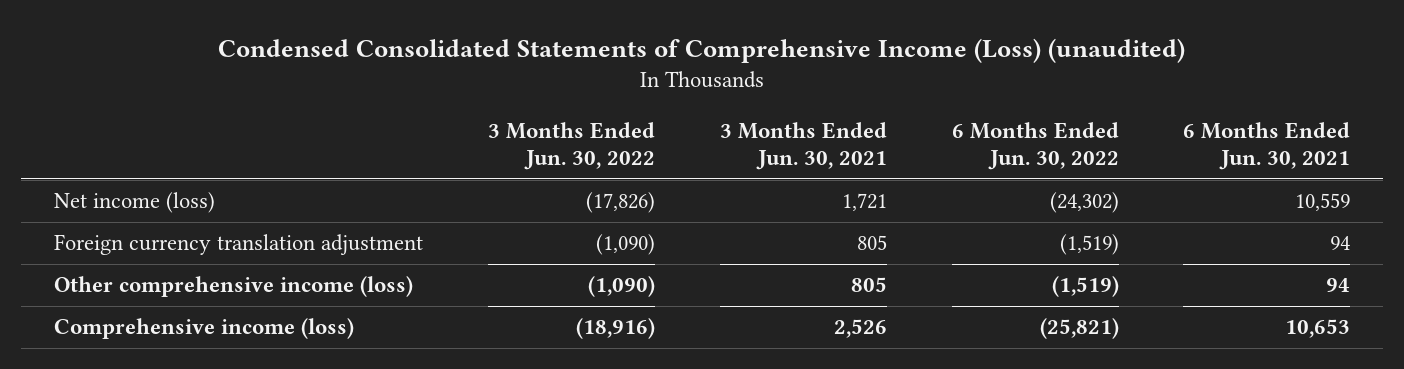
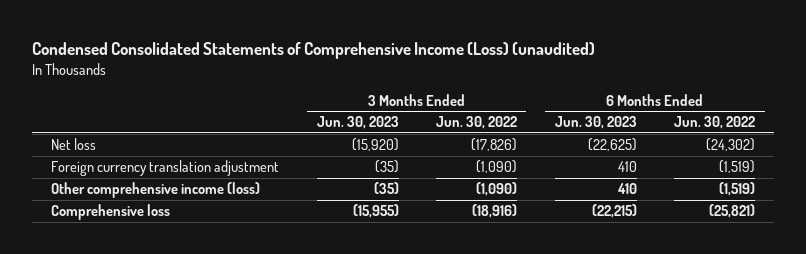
[719,122,887,171] 3 Months Ended Jun. 30, 2021 -> none
[1183,122,1351,171] 6 Months Ended Jun. 30, 2021 -> none
none -> [316,116,399,130] Jun. 30, 2023
none -> [554,116,637,130] Jun. 30, 2023
[53,192,215,214] Net income (loss) -> [51,138,97,151] Net loss
[53,318,354,340] Comprehensive income (loss) -> [51,204,171,221] Comprehensive loss

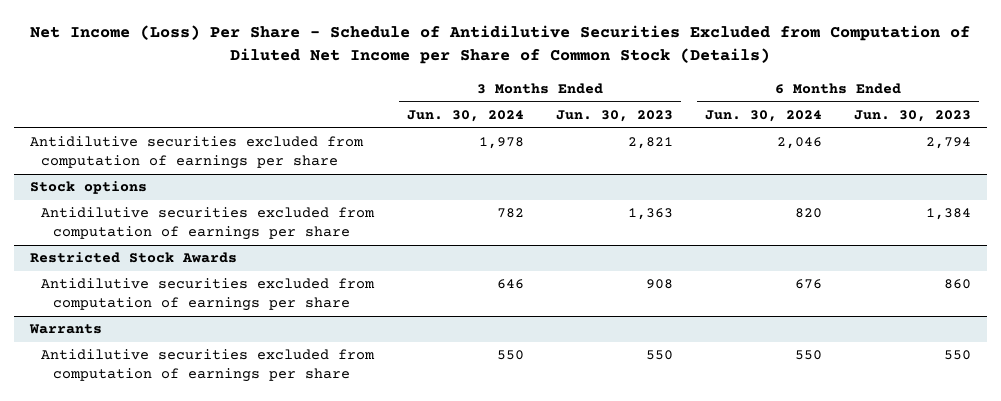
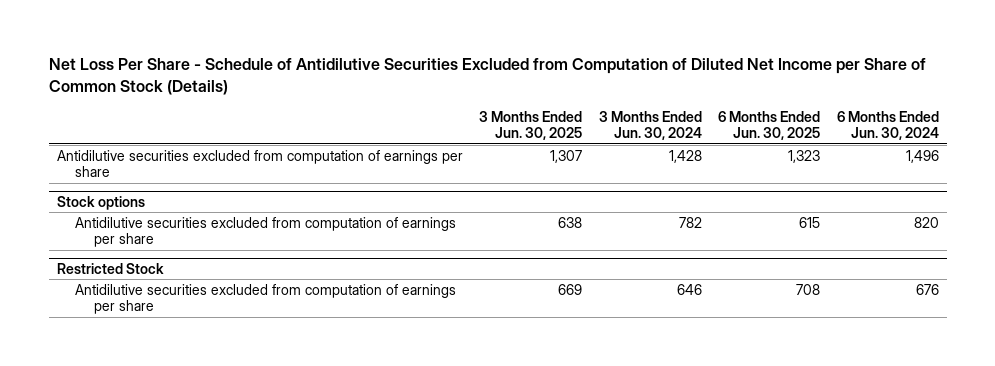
[30,24,971,65] Net Income (Loss) Per Share - Schedule of Antidilutive Securities Excluded from Computation of Diluted Net Income per Share of Common Stock (Details) -> [48,58,926,96] Net Loss Per Share - Schedule of Antidilutive Securities Excluded from Computation of Diluted Net Income per Share of Common Stock (Details)
[555,109,673,122] Jun. 30, 2023 -> none
[853,109,971,122] Jun. 30, 2023 -> none
none -> [479,110,583,141] 3 Months Ended Jun. 30, 2025
none -> [718,110,821,141] 6 Months Ended Jun. 30, 2025
[478,137,524,150] 1,978 -> [668,149,702,163] 1,428
[776,137,822,150] 2,046 -> [905,149,939,163] 1,496
[29,252,237,264] Restricted Stock Awards -> [56,262,164,274] Restricted Stock
[28,324,102,335] Warrants -> none
[41,349,376,383] Antidilutive securities excluded from computation of earnings per share -> none

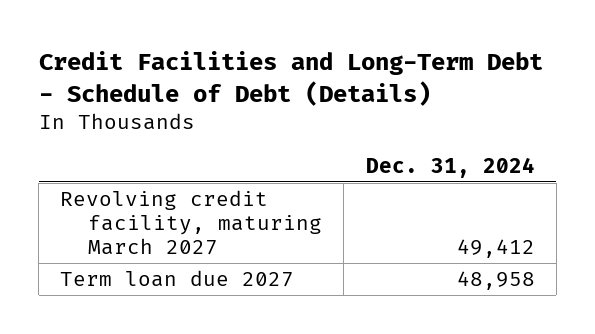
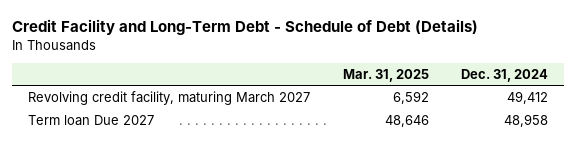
[38,51,543,106] Credit Facilities and Long-Term Debt - Schedule of Debt (Details) -> [12,19,479,36] Credit Facility and Long-Term Debt - Schedule of Debt (Details)
none -> [342,68,429,82] Mar. 31, 2025
[60,270,295,288] Term loan due 2027 -> [28,115,155,127] Term loan Due 2027

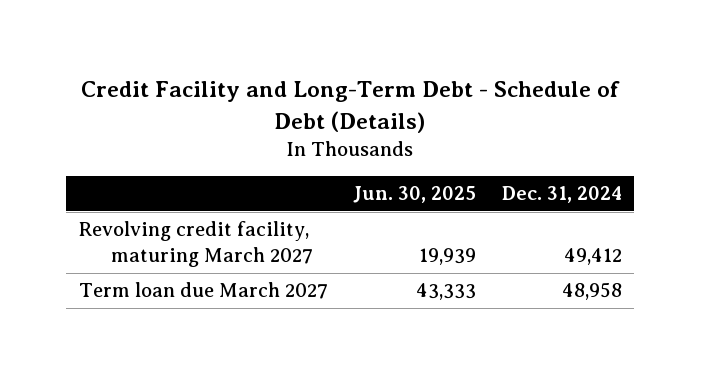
[342,68,429,82] Mar. 31, 2025 -> none
none -> [353,186,477,204] Jun. 30, 2025
[28,115,155,127] Term loan Due 2027 -> [78,282,328,300] Term loan due March 2027

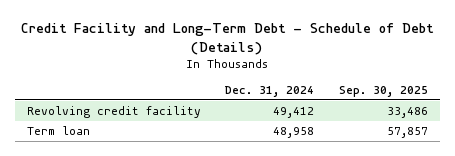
[353,186,477,204] Jun. 30, 2025 -> none
none -> [338,86,428,98] Sep. 30, 2025
[78,221,313,268] Revolving credit facility, maturing March 2027 -> [26,105,201,118] Revolving credit facility
[78,282,328,300] Term loan due March 2027 -> [26,125,90,135] Term loan

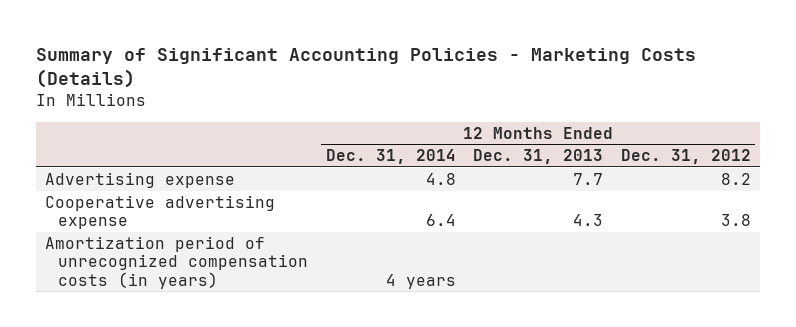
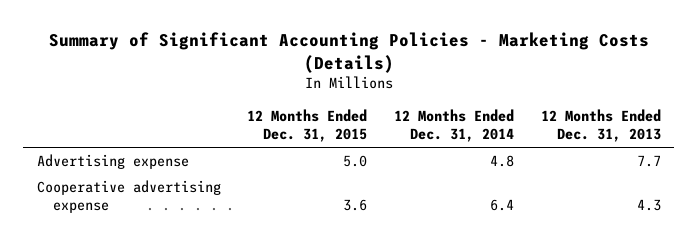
[621,149,752,165] Dec. 31, 2012 -> none
none -> [247,109,368,143] 12 Months Ended Dec. 31, 2015
[45,235,309,289] Amortization period of unrecognized compensation costs (in years) -> none

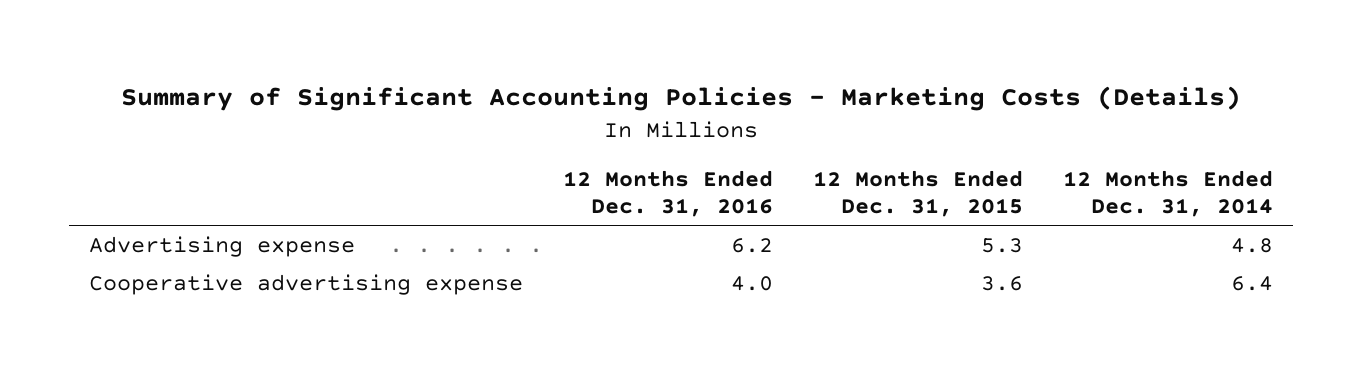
[540,109,661,143] 12 Months Ended Dec. 31, 2013 -> none
none -> [563,169,774,218] 12 Months Ended Dec. 31, 2016
[343,155,368,168] 5.0 -> [981,237,1024,253] 5.3

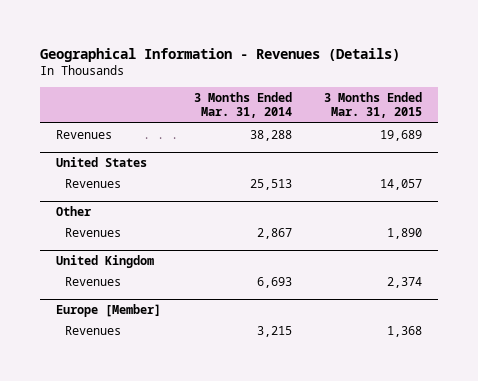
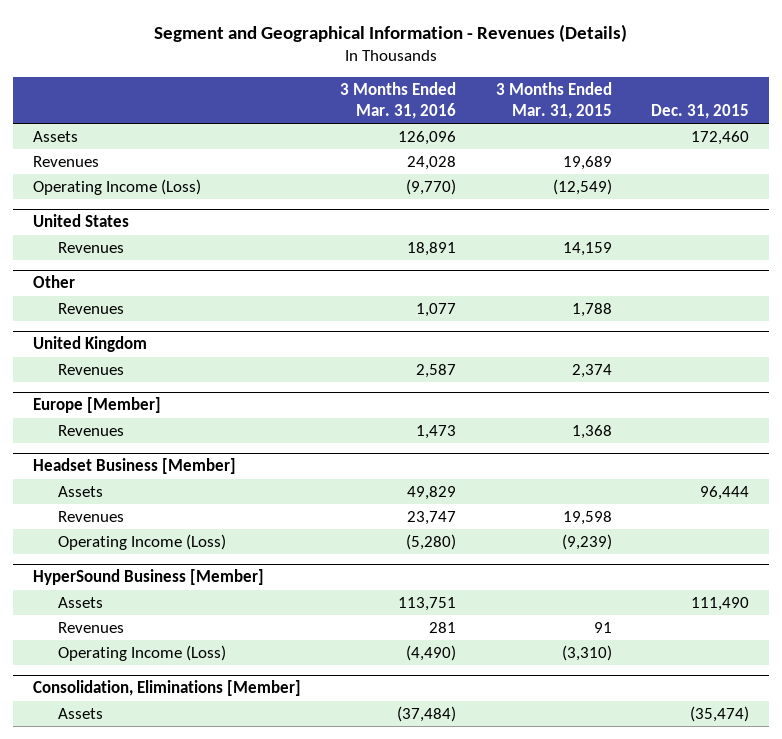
[40,47,401,62] Geographical Information - Revenues (Details) -> [154,23,628,42] Segment and Geographical Information - Revenues (Details)
[193,91,292,119] 3 Months Ended Mar. 31, 2014 -> none
none -> [340,81,457,119] 3 Months Ended Mar. 31, 2016
none -> [651,103,750,119] Dec. 31, 2015
none -> [33,131,79,143] Assets
none -> [33,179,202,196] Operating Income (Loss)
[379,178,422,190] 14,057 -> [562,242,612,257] 14,159
[386,227,422,239] 1,890 -> [571,303,612,318] 1,788
none -> [33,458,237,475] Headset Business [Member]
none -> [58,486,104,498] Assets
none -> [58,511,125,523] Revenues
none -> [58,534,227,551] Operating Income (Loss)
none -> [33,569,265,586] HyperSound Business [Member]
none -> [58,597,104,609] Assets
none -> [58,622,125,634] Revenues
none -> [58,645,227,662] Operating Income (Loss)
none -> [33,680,302,697] Consolidation, Eliminations [Member]
none -> [58,708,104,720] Assets

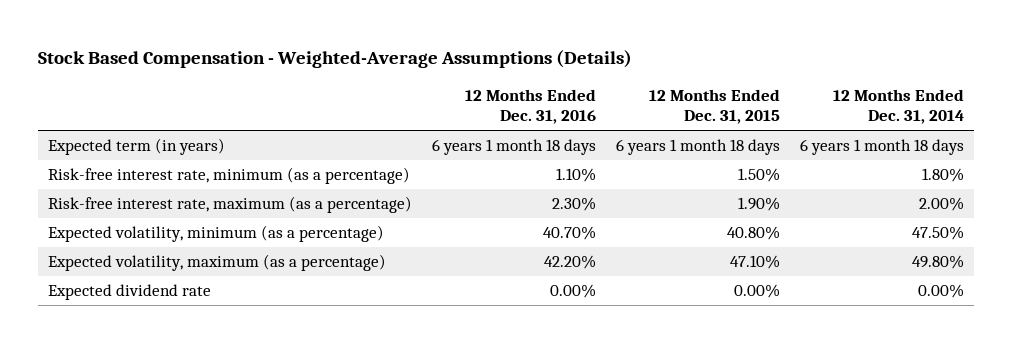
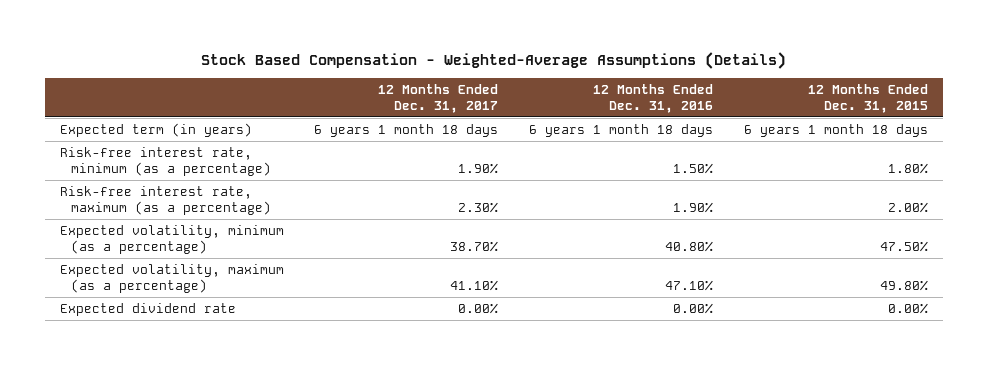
[833,89,965,125] 12 Months Ended Dec. 31, 2014 -> none
none -> [378,84,499,113] 12 Months Ended Dec. 31, 2017
[556,168,597,183] 1.10% -> [673,162,714,174] 1.50%
[738,168,781,183] 1.50% -> [887,162,928,174] 1.80%
[552,197,597,212] 2.30% -> [673,201,714,213] 1.90%
[738,197,781,212] 1.90% -> [887,201,928,213] 2.00%
[543,226,597,241] 40.70% -> [665,240,714,252] 40.80%
[727,226,781,241] 40.80% -> [879,240,928,252] 47.50%
[544,255,597,270] 42.20% -> [665,279,714,291] 47.10%
[730,255,781,270] 47.10% -> [879,279,928,291] 49.80%

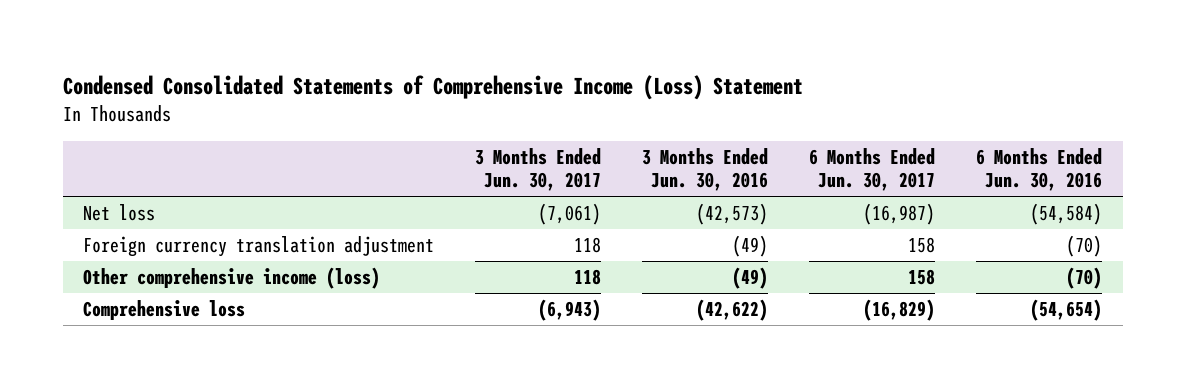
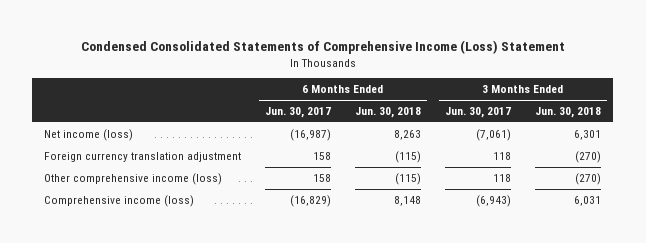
[642,147,769,192] 3 Months Ended Jun. 30, 2016 -> none
[976,147,1103,192] 6 Months Ended Jun. 30, 2016 -> none
none -> [355,107,422,119] Jun. 30, 2018
none -> [535,107,602,119] Jun. 30, 2018
[83,204,156,222] Net loss -> [44,129,134,142] Net income (loss)
[83,300,246,321] Comprehensive loss -> [44,195,195,208] Comprehensive income (loss)

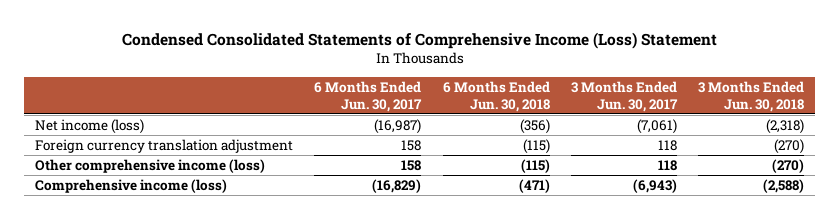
[394,130,422,141] 8,263 -> [519,119,550,135] (356)
[574,130,602,141] 6,301 -> [766,119,805,135] (2,318)
[394,196,422,207] 8,148 -> [518,179,550,194] (471)
[574,196,602,207] 6,031 -> [763,179,805,194] (2,588)

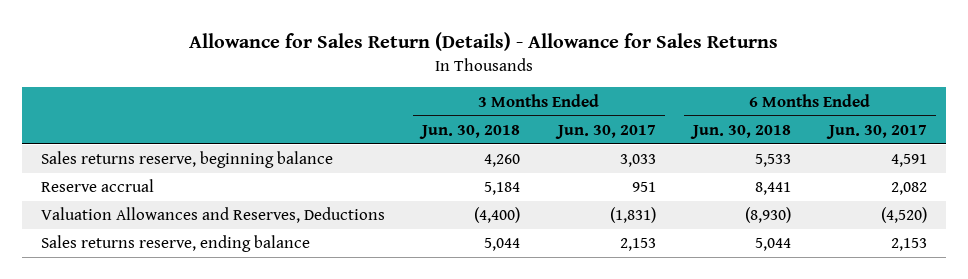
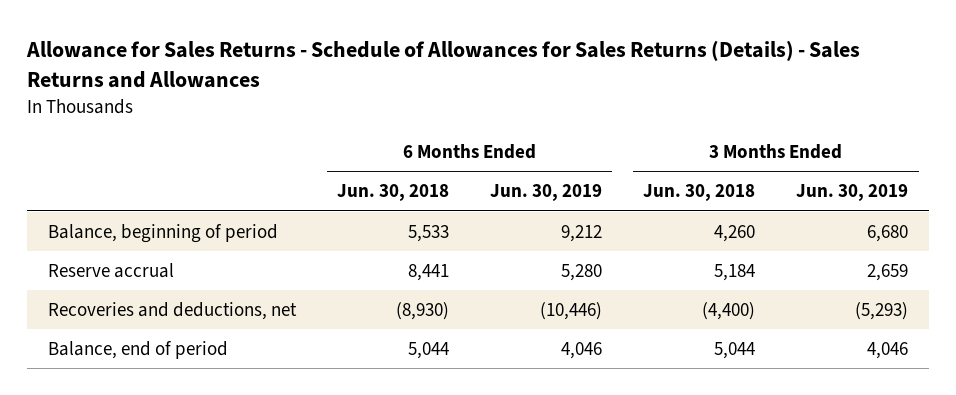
[188,31,778,51] Allowance for Sales Return (Details) - Allowance for Sales Returns -> [26,40,861,89] Allowance for Sales Returns - Schedule of Allowances for Sales Returns (Details) - Sales Returns and Allowances
[554,125,656,140] Jun. 30, 2017 -> none
[826,125,928,140] Jun. 30, 2017 -> none
none -> [490,184,603,202] Jun. 30, 2019
none -> [796,184,909,202] Jun. 30, 2019
[40,151,333,169] Sales returns reserve, beginning balance -> [47,223,278,243] Balance, beginning of period
[40,207,385,224] Valuation Allowances and Reserves, Deductions -> [47,301,297,320] Recoveries and deductions, net
[40,235,310,253] Sales returns reserve, ending balance -> [47,340,228,359] Balance, end of period

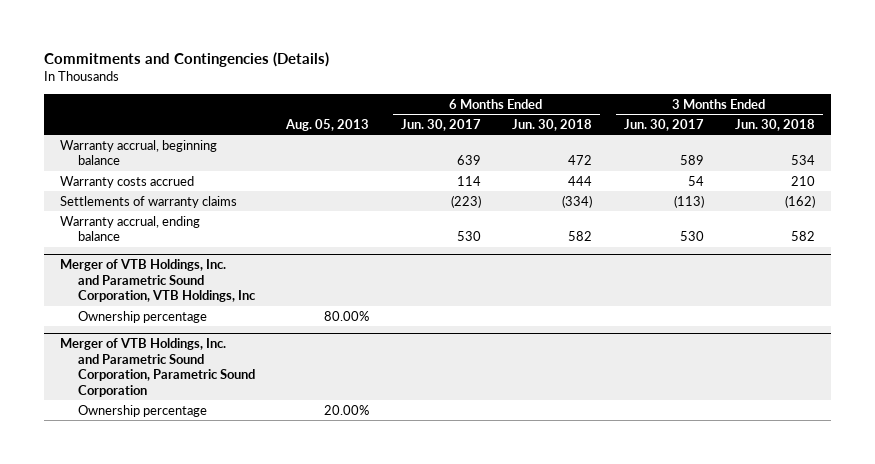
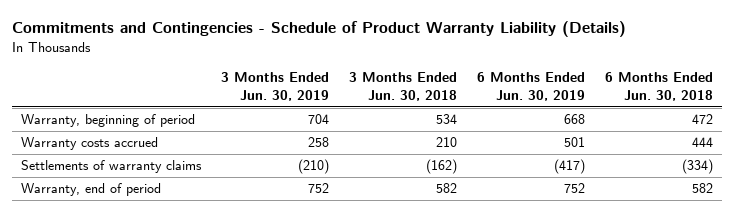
[44,51,330,67] Commitments and Contingencies (Details) -> [11,21,626,38] Commitments and Contingencies - Schedule of Product Warranty Liability (Details)
[285,118,370,131] Aug. 05, 2013 -> none
[400,118,481,131] Jun. 30, 2017 -> none
[623,118,704,131] Jun. 30, 2017 -> none
none -> [221,72,330,102] 3 Months Ended Jun. 30, 2019
none -> [476,72,585,102] 6 Months Ended Jun. 30, 2019
[59,139,217,166] Warranty accrual, beginning balance -> [21,114,196,128] Warranty, beginning of period
[59,259,256,303] Merger of VTB Holdings, Inc. and Parametric Sound Corporation, VTB Holdings, Inc -> none
[77,310,207,323] Ownership percentage -> none
[59,338,255,397] Merger of VTB Holdings, Inc. and Parametric Sound Corporation, Parametric Sound Corporation -> none
[77,404,207,417] Ownership percentage -> none
[59,215,200,242] Warranty accrual, ending balance -> [21,183,162,197] Warranty, end of period

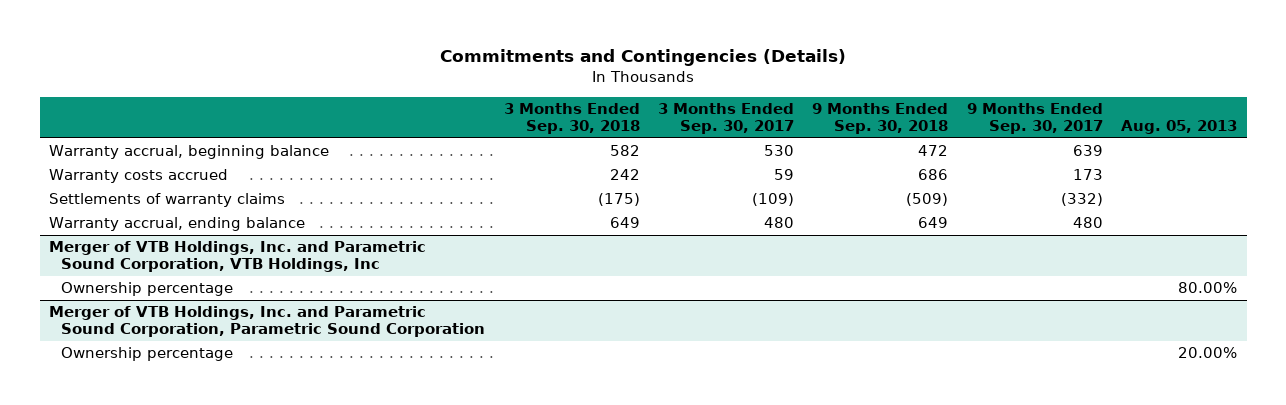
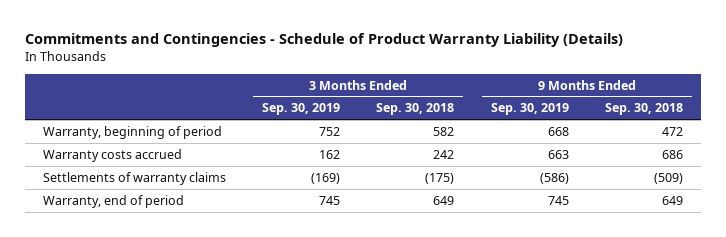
[440,49,847,67] Commitments and Contingencies (Details) -> [25,33,624,48] Commitments and Contingencies - Schedule of Product Warranty Liability (Details)
[658,102,795,135] 3 Months Ended Sep. 30, 2017 -> none
[966,102,1103,135] 9 Months Ended Sep. 30, 2017 -> none
[1121,120,1238,135] Aug. 05, 2013 -> none
none -> [262,103,341,116] Sep. 30, 2019
none -> [490,103,569,116] Sep. 30, 2019
[49,145,330,160] Warranty accrual, beginning balance -> [43,125,223,139] Warranty, beginning of period
[49,241,427,273] Merger of VTB Holdings, Inc. and Parametric Sound Corporation, VTB Holdings, Inc -> none
[61,282,234,297] Ownership percentage -> none
[49,306,486,338] Merger of VTB Holdings, Inc. and Parametric Sound Corporation, Parametric Sound Corporation -> none
[61,347,234,362] Ownership percentage -> none
[49,217,306,232] Warranty accrual, ending balance -> [43,194,185,208] Warranty, end of period

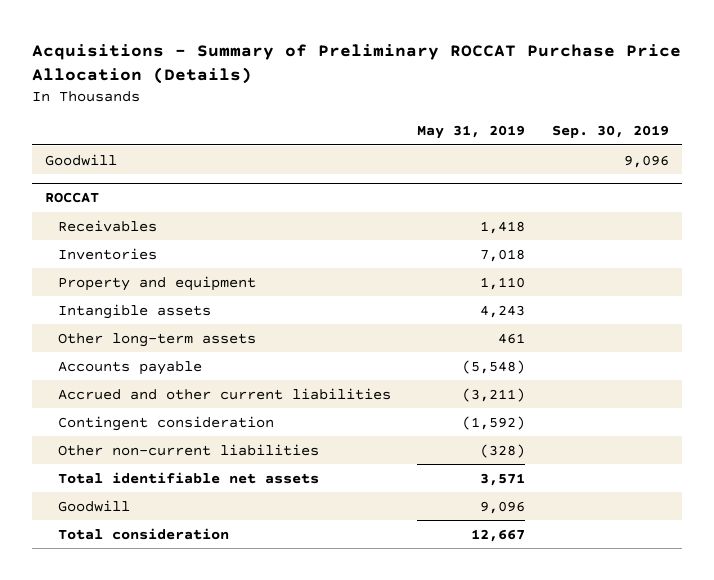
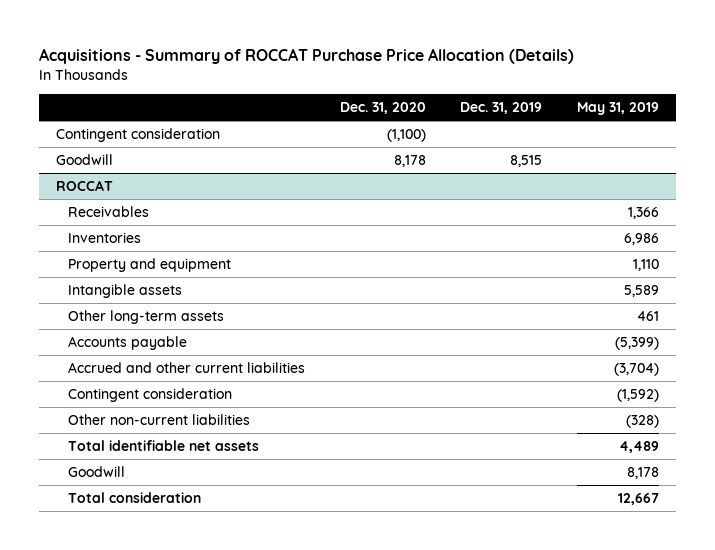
[31,43,681,84] Acquisitions - Summary of Preliminary ROCCAT Purchase Price Allocation (Details) -> [39,47,575,64] Acquisitions - Summary of ROCCAT Purchase Price Allocation (Details)
[551,125,669,139] Sep. 30, 2019 -> none
none -> [339,102,426,115] Dec. 31, 2020
none -> [460,102,543,115] Dec. 31, 2019
none -> [56,128,221,143] Contingent consideration
[480,220,526,234] 1,418 -> [628,207,660,220] 1,366
[480,248,526,262] 7,018 -> [624,233,660,246] 6,986
[480,304,526,318] 4,243 -> [624,285,660,298] 5,589
[462,359,526,374] (5,548) -> [615,337,660,351] (5,399)
[462,387,526,402] (3,211) -> [614,363,660,377] (3,704)
[480,472,526,486] 3,571 -> [619,441,660,454] 4,489
[480,500,526,514] 9,096 -> [627,467,660,480] 8,178

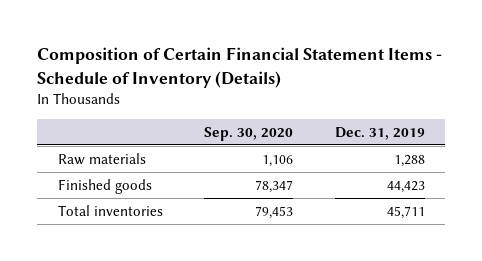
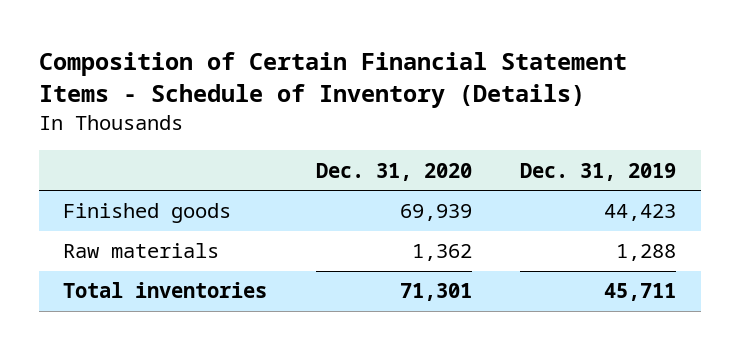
[204,126,294,141] Sep. 30, 2020 -> none
none -> [315,162,472,181] Dec. 31, 2020
[57,152,146,165] Raw materials -> [63,243,220,259] Raw materials

